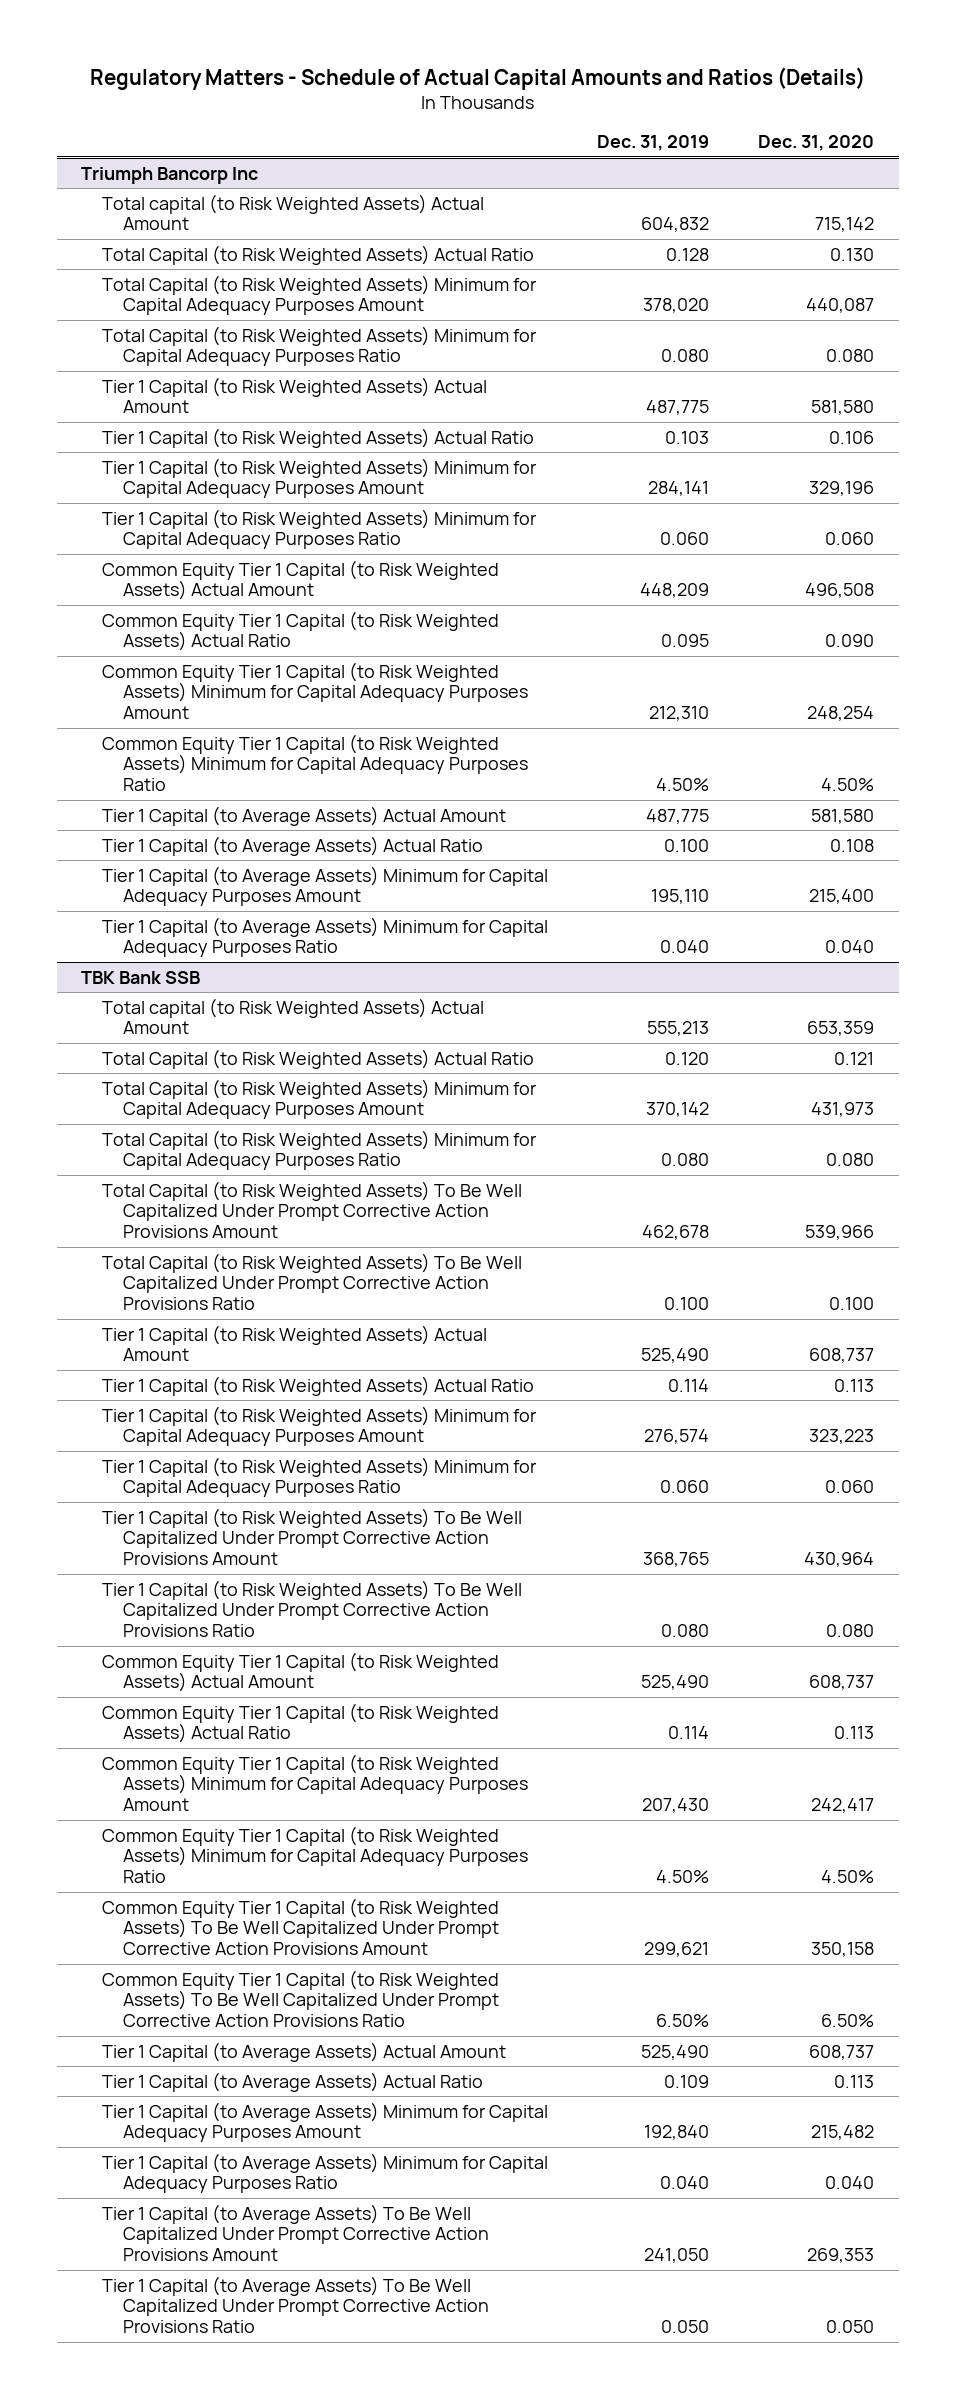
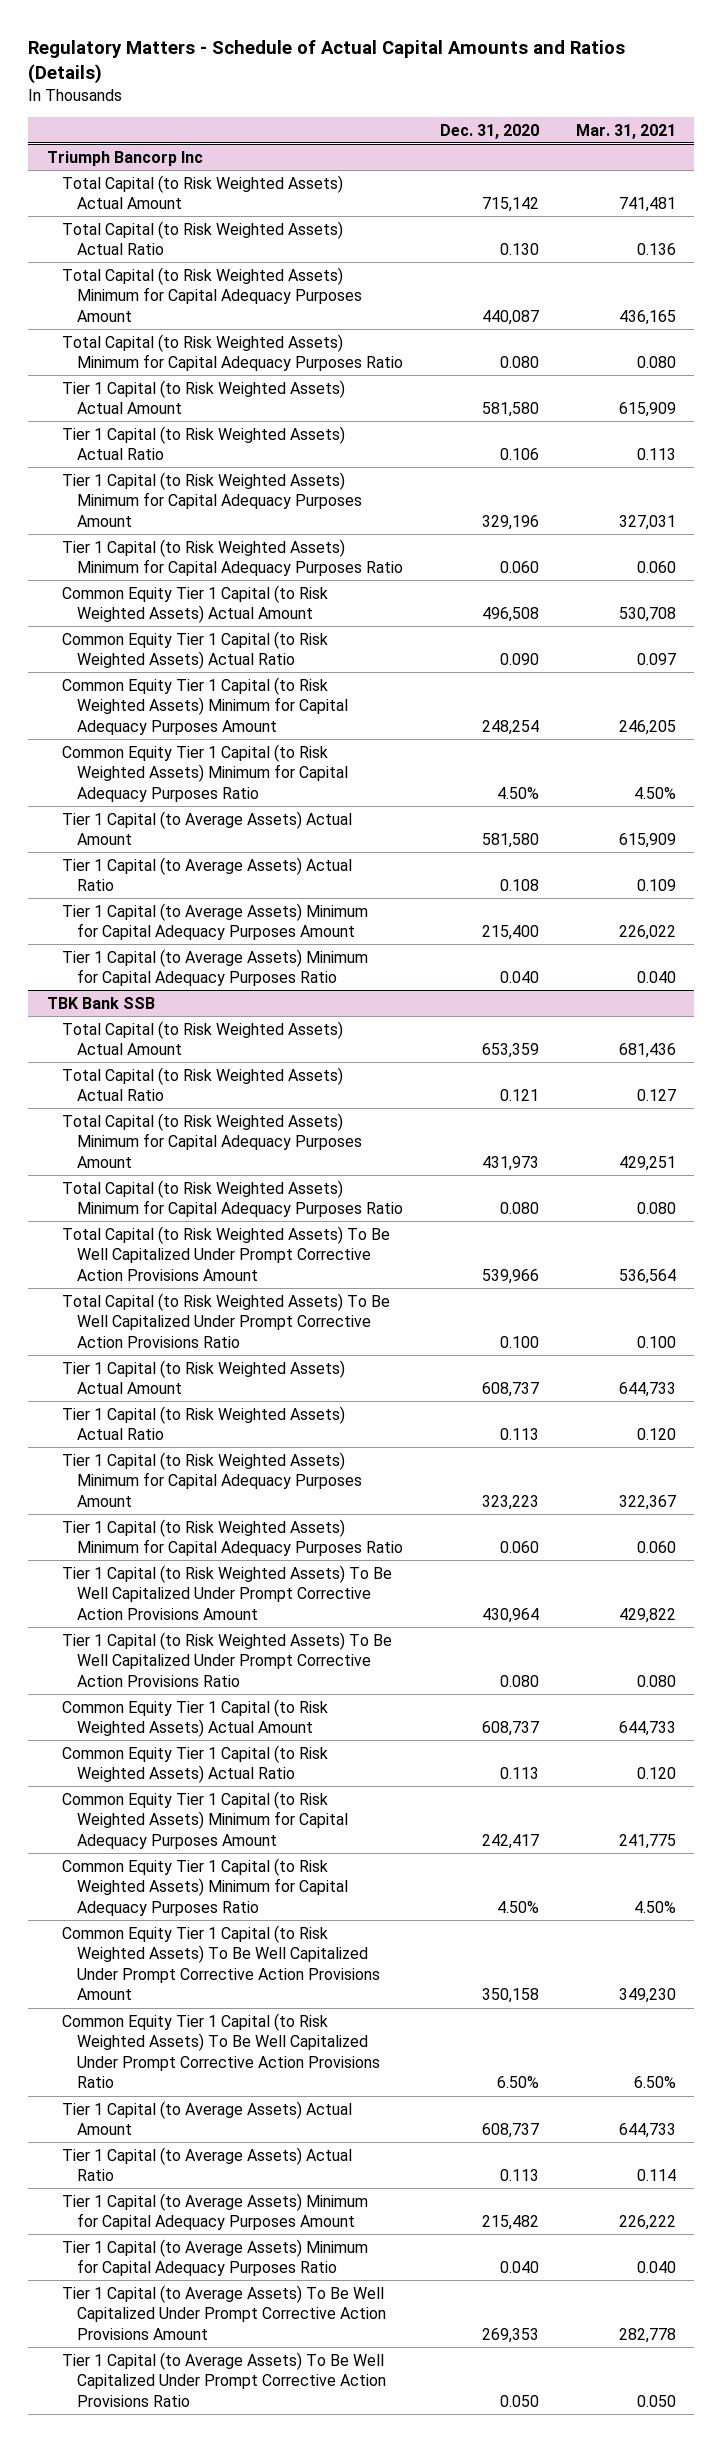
[597,135,710,152] Dec. 31, 2019 -> none
none -> [575,123,676,139] Mar. 31, 2021
[101,193,484,231] Total capital (to Risk Weighted Assets) Actual Amount -> [62,174,344,210] Total Capital (to Risk Weighted Assets) Actual Amount
[101,997,484,1035] Total capital (to Risk Weighted Assets) Actual Amount -> [62,1020,344,1056] Total Capital (to Risk Weighted Assets) Actual Amount

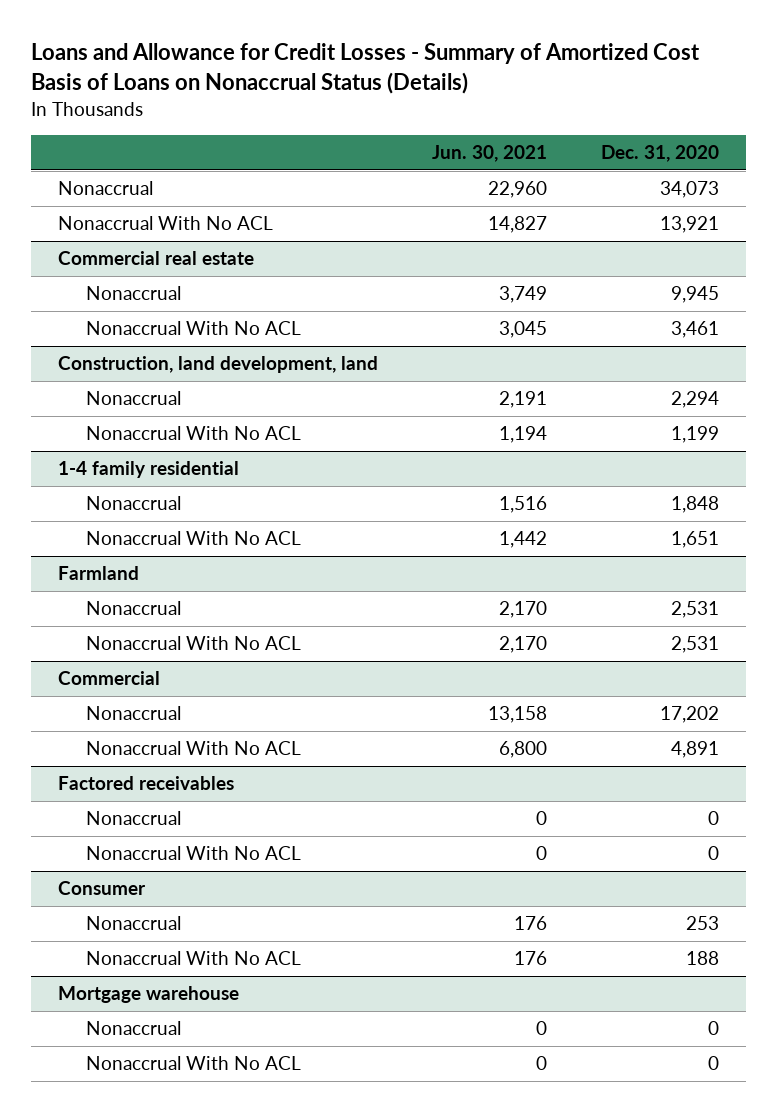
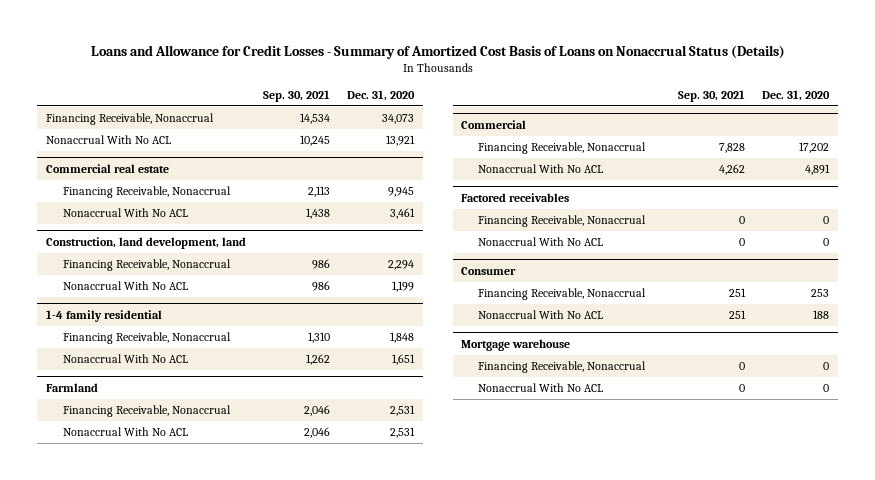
[431,145,547,163] Jun. 30, 2021 -> none
none -> [263,89,331,102] Sep. 30, 2021
[57,181,153,196] Nonaccrual -> [45,112,214,125] Financing Receivable, Nonaccrual
[85,286,181,301] Nonaccrual -> [62,185,231,198] Financing Receivable, Nonaccrual
[85,391,181,406] Nonaccrual -> [62,258,231,271] Financing Receivable, Nonaccrual
[85,496,181,511] Nonaccrual -> [62,331,231,344] Financing Receivable, Nonaccrual
[85,601,181,616] Nonaccrual -> [62,404,231,417] Financing Receivable, Nonaccrual
[85,706,181,721] Nonaccrual -> [478,141,647,154] Financing Receivable, Nonaccrual
[85,811,181,826] Nonaccrual -> [478,214,647,227] Financing Receivable, Nonaccrual
[85,916,181,931] Nonaccrual -> [478,287,647,300] Financing Receivable, Nonaccrual
[85,1021,181,1036] Nonaccrual -> [478,360,647,373] Financing Receivable, Nonaccrual

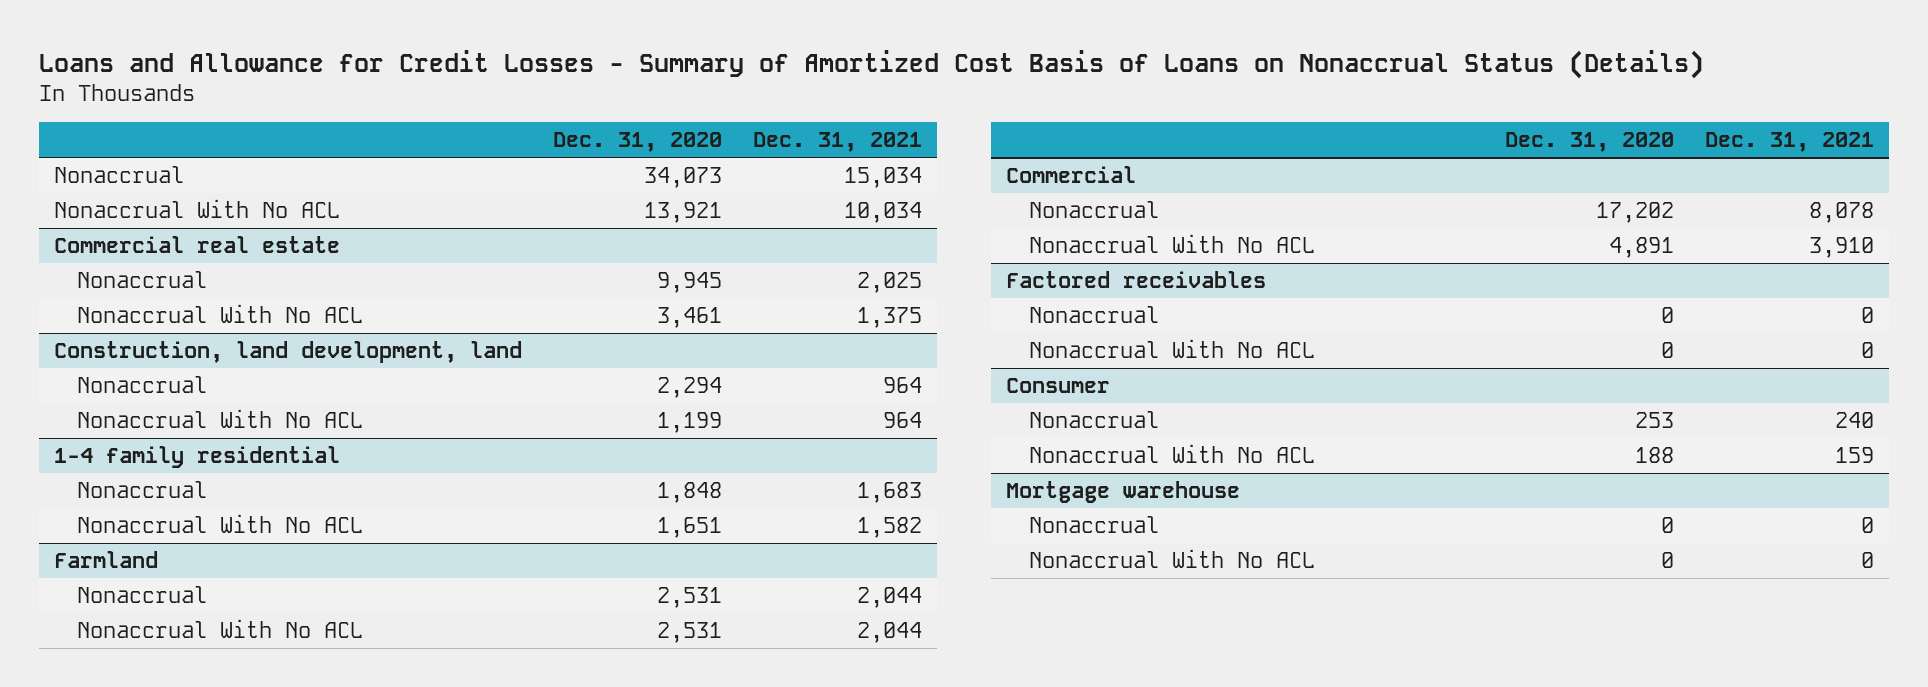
[263,89,331,102] Sep. 30, 2021 -> none
none -> [752,132,922,153] Dec. 31, 2021
[45,112,214,125] Financing Receivable, Nonaccrual -> [54,166,185,184] Nonaccrual
[62,185,231,198] Financing Receivable, Nonaccrual -> [77,271,208,289] Nonaccrual
[62,258,231,271] Financing Receivable, Nonaccrual -> [77,376,208,394] Nonaccrual
[62,331,231,344] Financing Receivable, Nonaccrual -> [77,481,208,499] Nonaccrual
[62,404,231,417] Financing Receivable, Nonaccrual -> [77,586,208,604] Nonaccrual
[478,141,647,154] Financing Receivable, Nonaccrual -> [1029,201,1160,219] Nonaccrual
[478,214,647,227] Financing Receivable, Nonaccrual -> [1029,306,1160,324] Nonaccrual
[478,287,647,300] Financing Receivable, Nonaccrual -> [1029,411,1160,429] Nonaccrual
[478,360,647,373] Financing Receivable, Nonaccrual -> [1029,516,1160,534] Nonaccrual

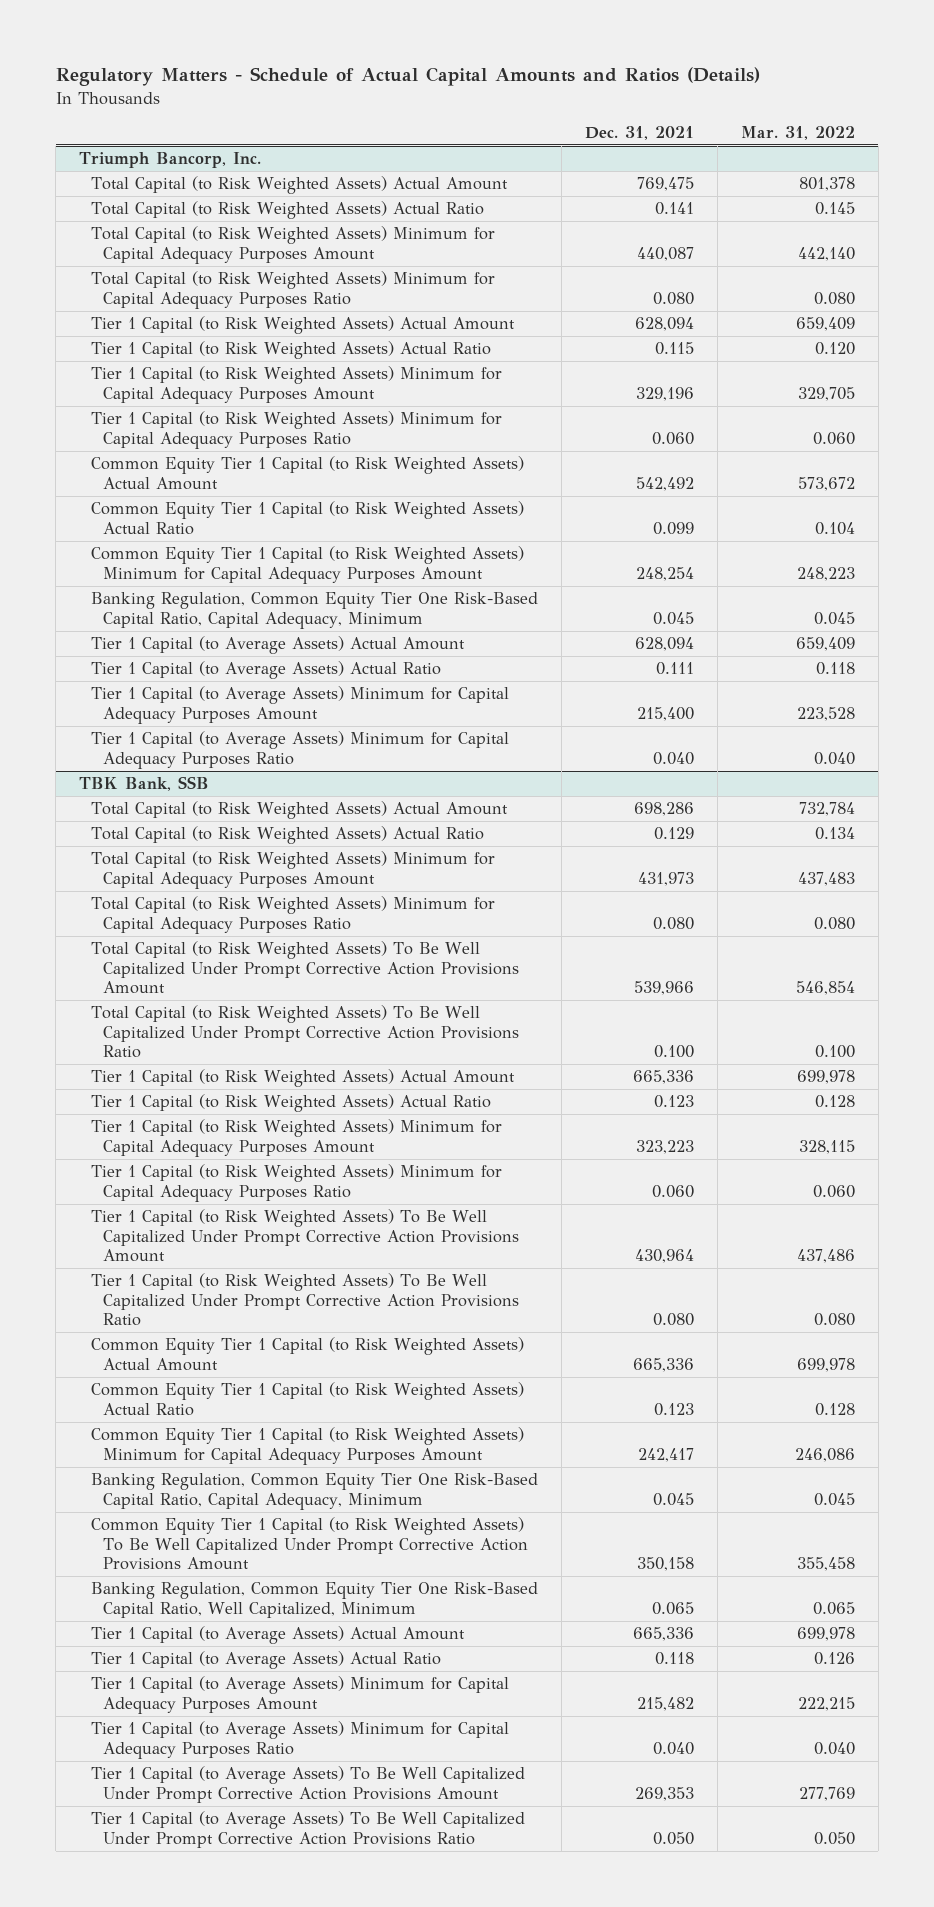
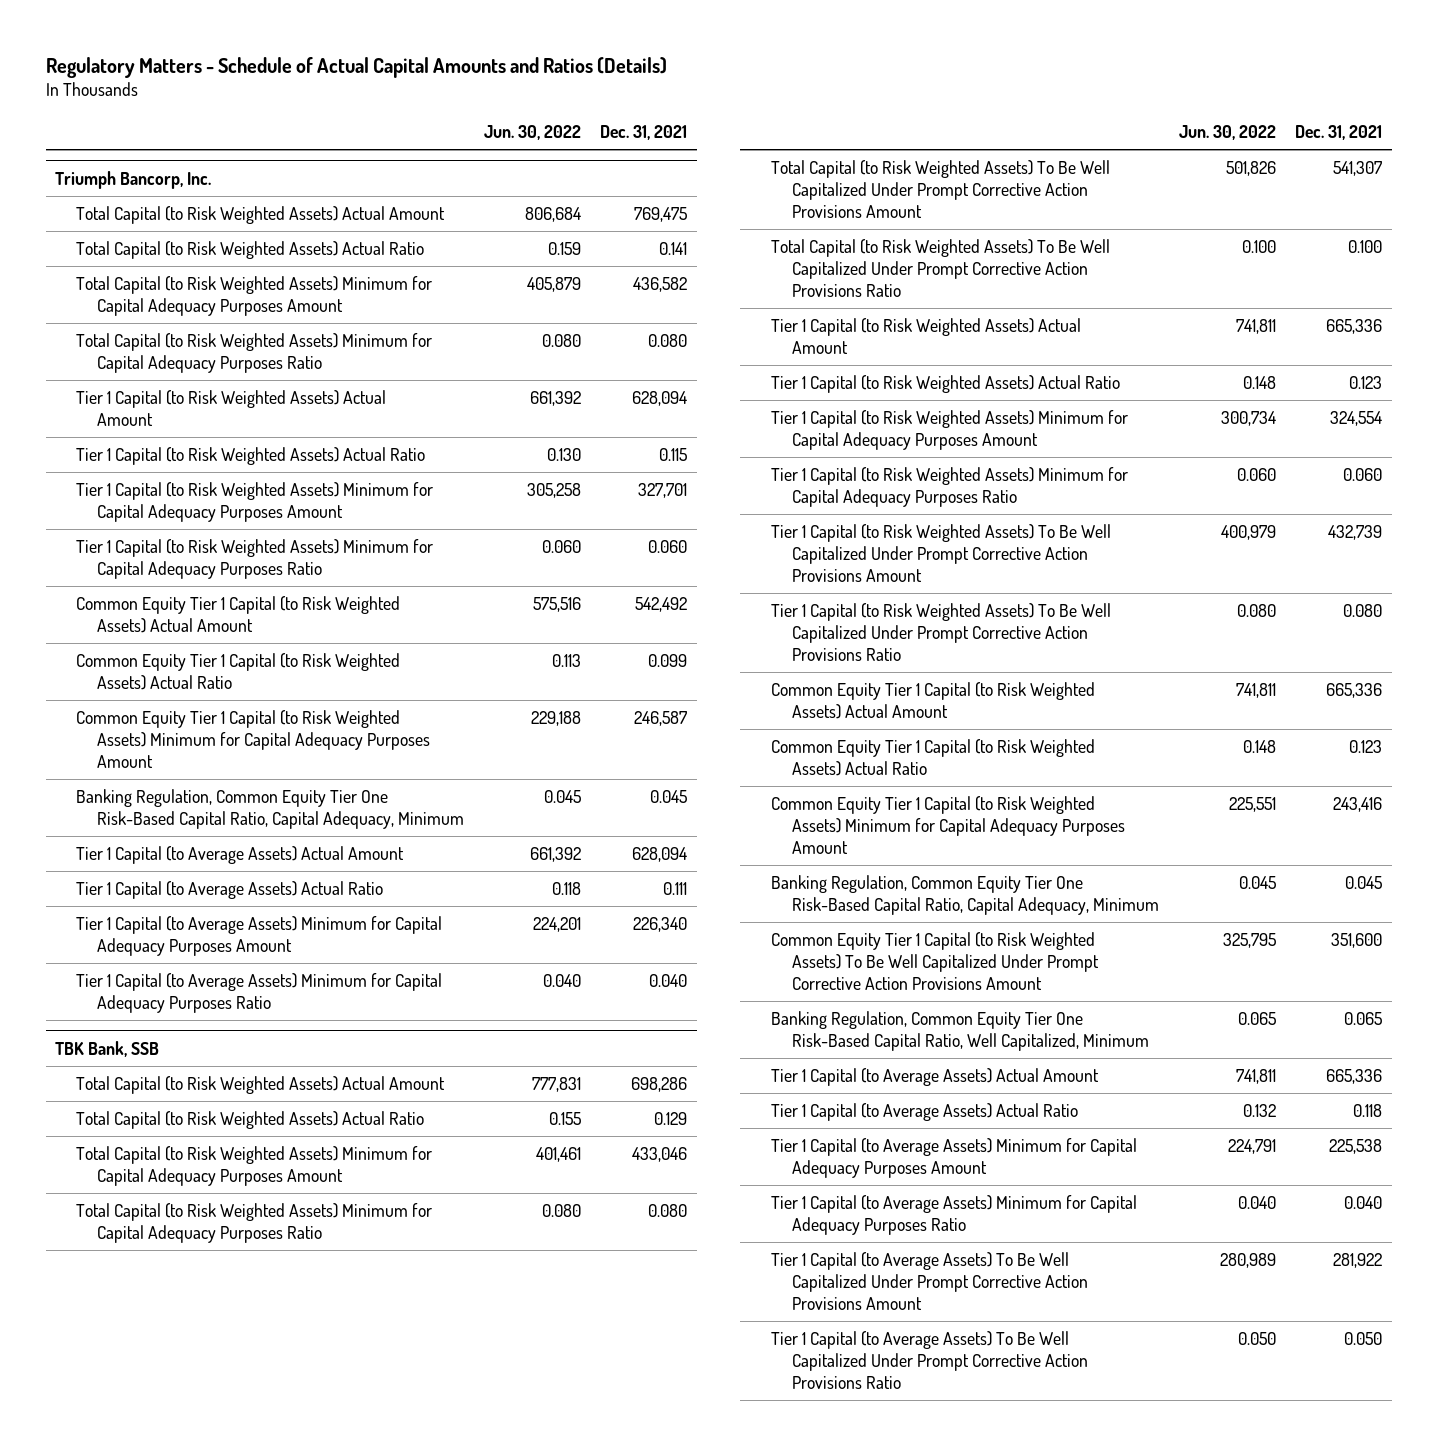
[740,126,855,141] Mar. 31, 2022 -> none
none -> [483,124,581,140] Jun. 30, 2022
[637,246,695,261] 440,087 -> [633,276,688,292] 436,582
[636,386,695,401] 329,196 -> [638,482,688,498] 327,701
[636,566,695,581] 248,254 -> [634,710,688,726] 246,587
[637,706,695,721] 215,400 -> [633,916,688,932] 226,340
[638,871,695,886] 431,973 -> [632,1146,688,1162] 433,046
[634,981,695,996] 539,966 -> [1332,160,1382,176] 541,307
[636,1139,695,1154] 323,223 -> [1329,410,1382,426] 324,554
[635,1249,695,1264] 430,964 -> [1327,524,1382,540] 432,739
[638,1447,695,1462] 242,417 -> [1332,796,1382,812] 243,416
[637,1557,695,1572] 350,158 -> [1330,932,1382,948] 351,600
[637,1696,695,1711] 215,482 -> [1328,1138,1382,1154] 225,538
[635,1786,695,1801] 269,353 -> [1332,1252,1382,1268] 281,922

